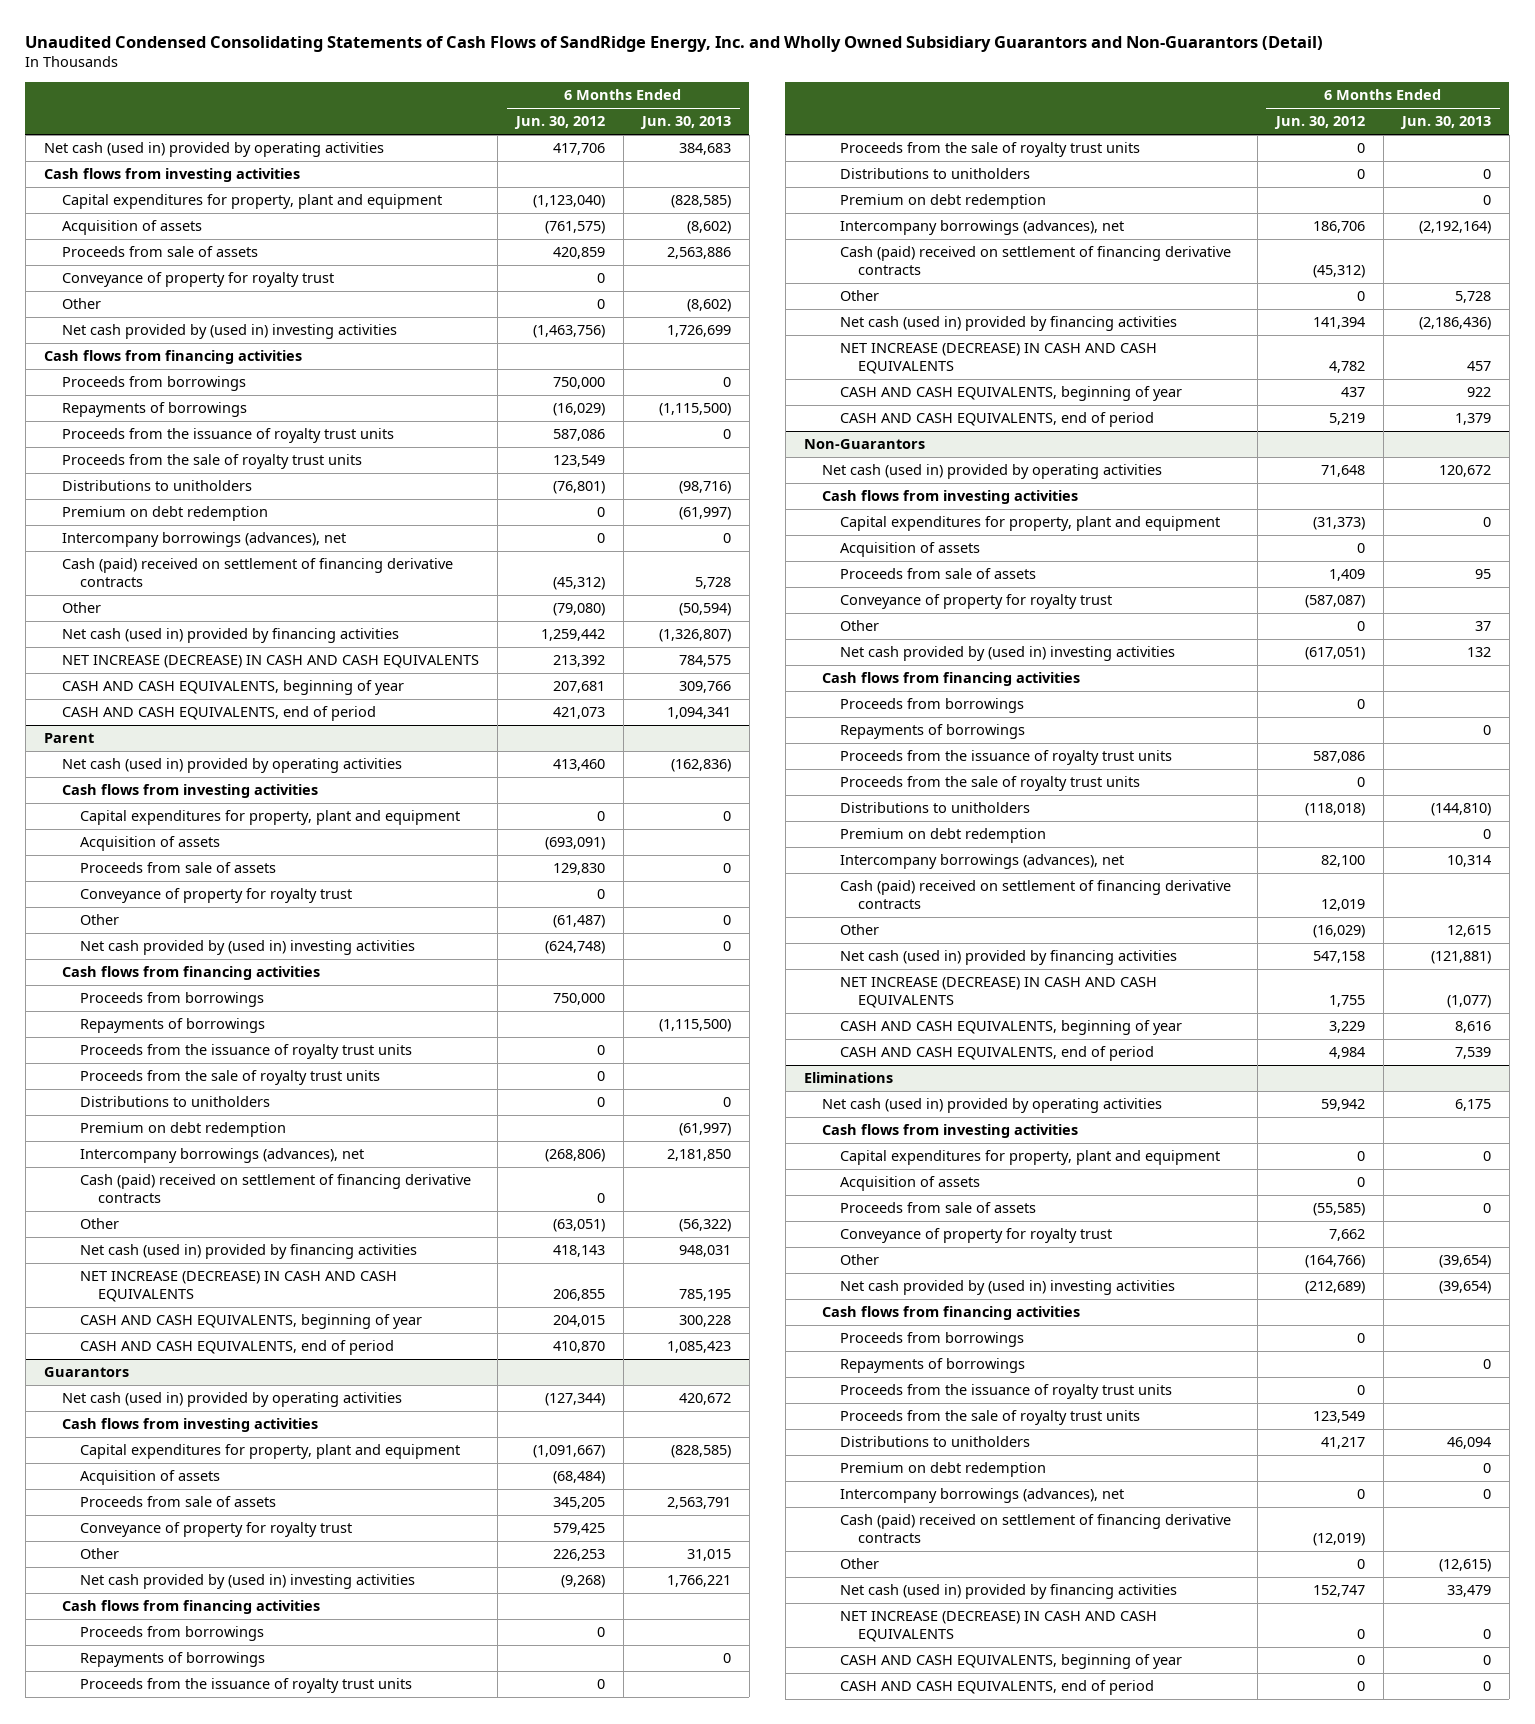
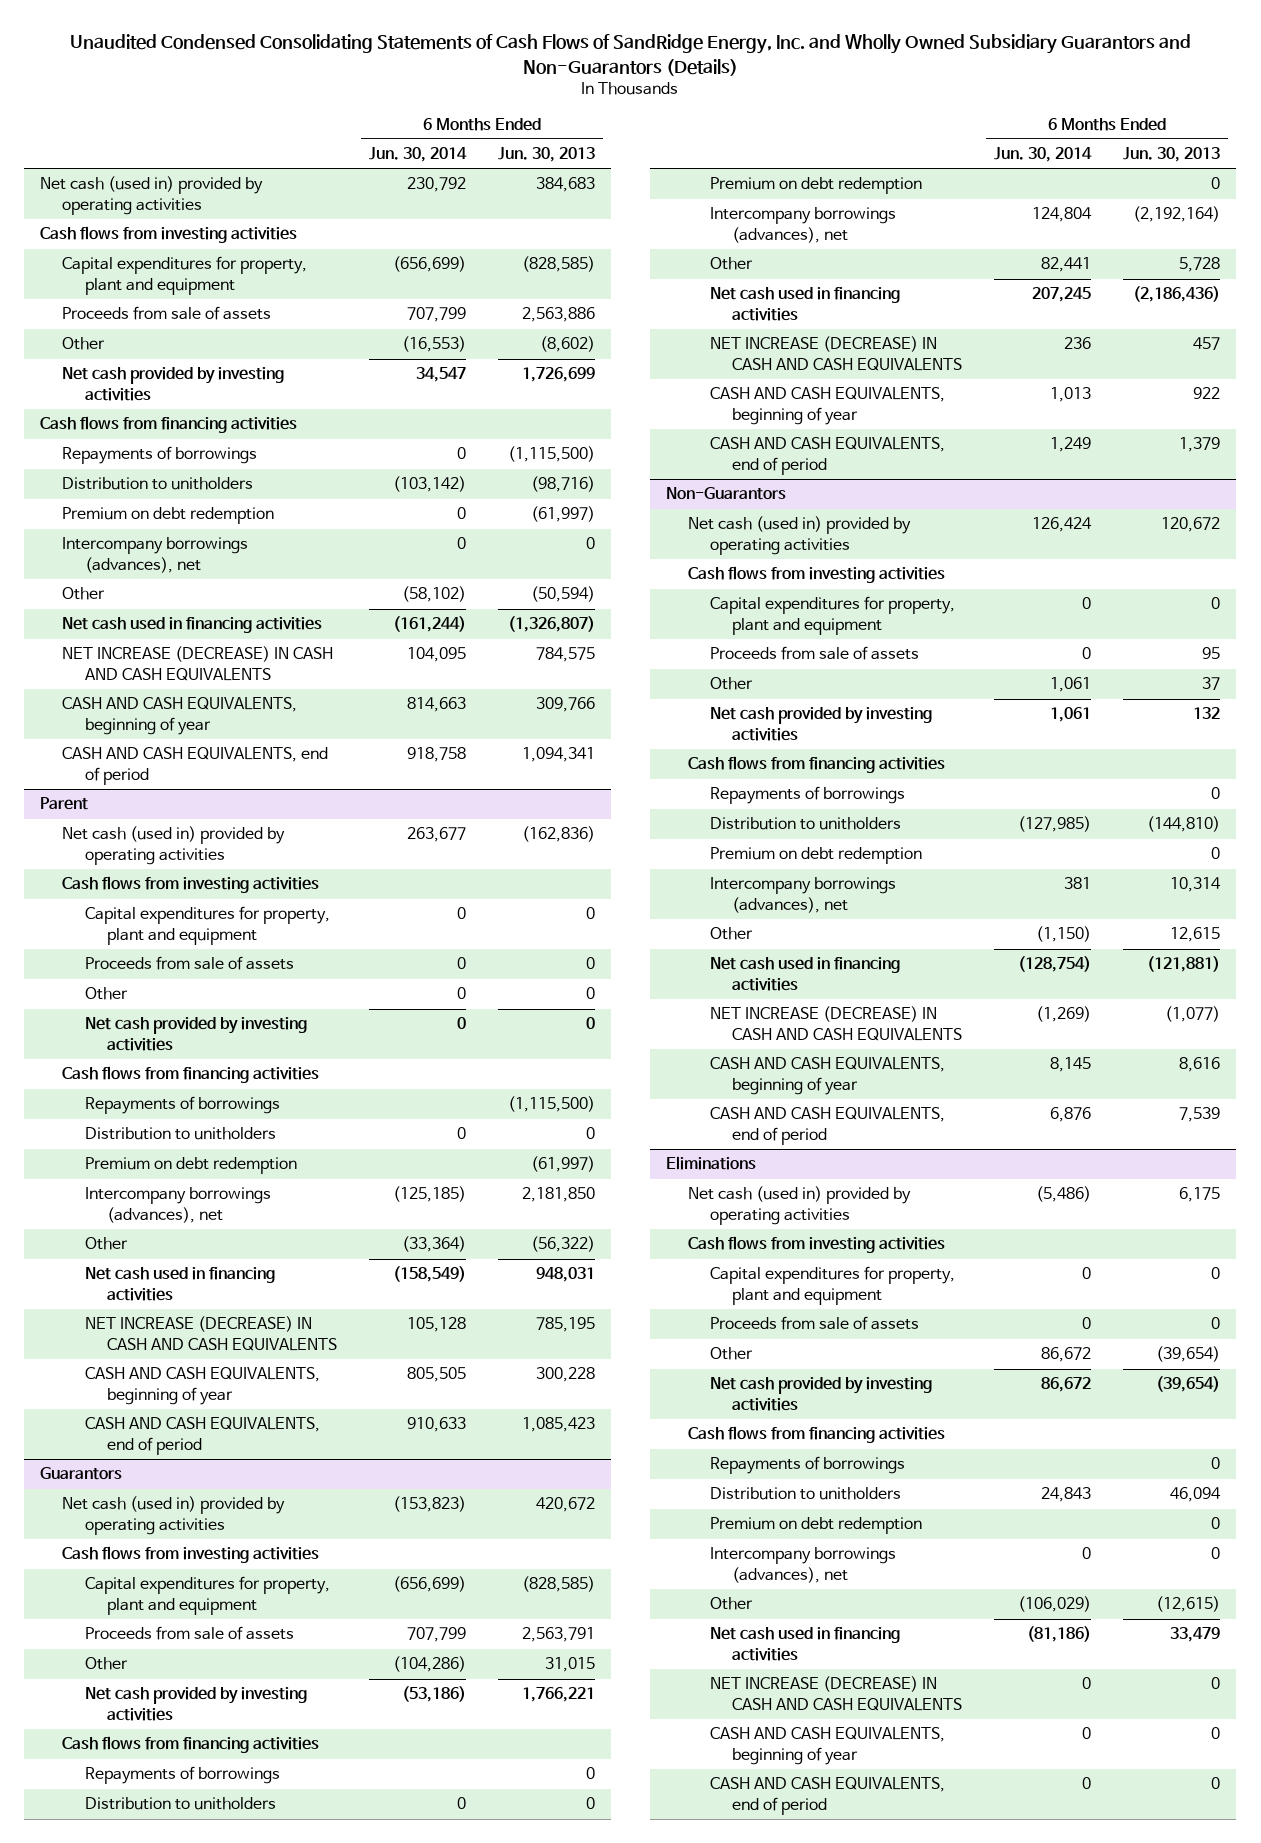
[25,35,1324,52] Unaudited Condensed Consolidating Statements of Cash Flows of SandRidge Energy, Inc. and Wholly Owned Subsidiary Guarantors and Non-Guarantors (Detail) -> [70,34,1192,76] Unaudited Condensed Consolidating Statements of Cash Flows of SandRidge Energy, Inc. and Wholly Owned Subsidiary Guarantors and Non-Guarantors (Details)
[513,116,605,130] Jun. 30, 2012 -> none
none -> [368,147,467,163] Jun. 30, 2014
[61,220,202,236] Acquisition of assets -> none
[61,272,334,288] Conveyance of property for royalty trust -> none
[61,324,397,340] Net cash provided by (used in) investing activities -> [62,367,285,401] Net cash provided by investing activities
[61,376,246,392] Proceeds from borrowings -> none
[61,428,394,444] Proceeds from the issuance of royalty trust units -> none
[61,454,362,470] Proceeds from the sale of royalty trust units -> none
[61,480,252,492] Distributions to unitholders -> [62,477,254,491] Distribution to unitholders
[61,558,453,587] Cash (paid) received on settlement of financing derivative contracts -> none
[61,628,399,644] Net cash (used in) provided by financing activities -> [62,617,323,634] Net cash used in financing activities
[79,836,220,852] Acquisition of assets -> none
[79,888,352,904] Conveyance of property for royalty trust -> none
[79,940,415,956] Net cash provided by (used in) investing activities -> [84,1017,307,1051] Net cash provided by investing activities
[79,992,264,1008] Proceeds from borrowings -> none
[79,1044,412,1060] Proceeds from the issuance of royalty trust units -> none
[79,1070,380,1086] Proceeds from the sale of royalty trust units -> none
[79,1096,270,1108] Distributions to unitholders -> [84,1127,276,1141] Distribution to unitholders
[79,1174,471,1203] Cash (paid) received on settlement of financing derivative contracts -> none
[79,1244,417,1260] Net cash (used in) provided by financing activities -> [84,1267,275,1301] Net cash used in financing activities
[79,1470,220,1486] Acquisition of assets -> none
[79,1522,352,1538] Conveyance of property for royalty trust -> none
[79,1574,415,1590] Net cash provided by (used in) investing activities -> [84,1687,307,1721] Net cash provided by investing activities
[79,1626,264,1642] Proceeds from borrowings -> none
[79,1678,412,1694] Proceeds from the issuance of royalty trust units -> none
[839,142,1140,158] Proceeds from the sale of royalty trust units -> none
[839,168,1030,180] Distributions to unitholders -> [84,1797,276,1811] Distribution to unitholders
[839,246,1231,275] Cash (paid) received on settlement of financing derivative contracts -> none
[839,316,1177,332] Net cash (used in) provided by financing activities -> [710,287,901,321] Net cash used in financing activities
[839,542,980,558] Acquisition of assets -> none
[839,594,1112,610] Conveyance of property for royalty trust -> none
[839,646,1175,662] Net cash provided by (used in) investing activities -> [710,707,933,741] Net cash provided by investing activities
[839,698,1024,714] Proceeds from borrowings -> none
[839,750,1172,766] Proceeds from the issuance of royalty trust units -> none
[839,776,1140,792] Proceeds from the sale of royalty trust units -> none
[839,802,1030,814] Distributions to unitholders -> [710,817,902,831] Distribution to unitholders
[839,880,1231,909] Cash (paid) received on settlement of financing derivative contracts -> none
[839,950,1177,966] Net cash (used in) provided by financing activities -> [710,957,901,991] Net cash used in financing activities
[839,1176,980,1192] Acquisition of assets -> none
[839,1228,1112,1244] Conveyance of property for royalty trust -> none
[839,1280,1175,1296] Net cash provided by (used in) investing activities -> [710,1377,933,1411] Net cash provided by investing activities
[839,1332,1024,1348] Proceeds from borrowings -> none
[839,1384,1172,1400] Proceeds from the issuance of royalty trust units -> none
[839,1410,1140,1426] Proceeds from the sale of royalty trust units -> none
[839,1436,1030,1448] Distributions to unitholders -> [710,1487,902,1501] Distribution to unitholders
[839,1514,1231,1543] Cash (paid) received on settlement of financing derivative contracts -> none
[839,1584,1177,1600] Net cash (used in) provided by financing activities -> [710,1627,901,1661] Net cash used in financing activities

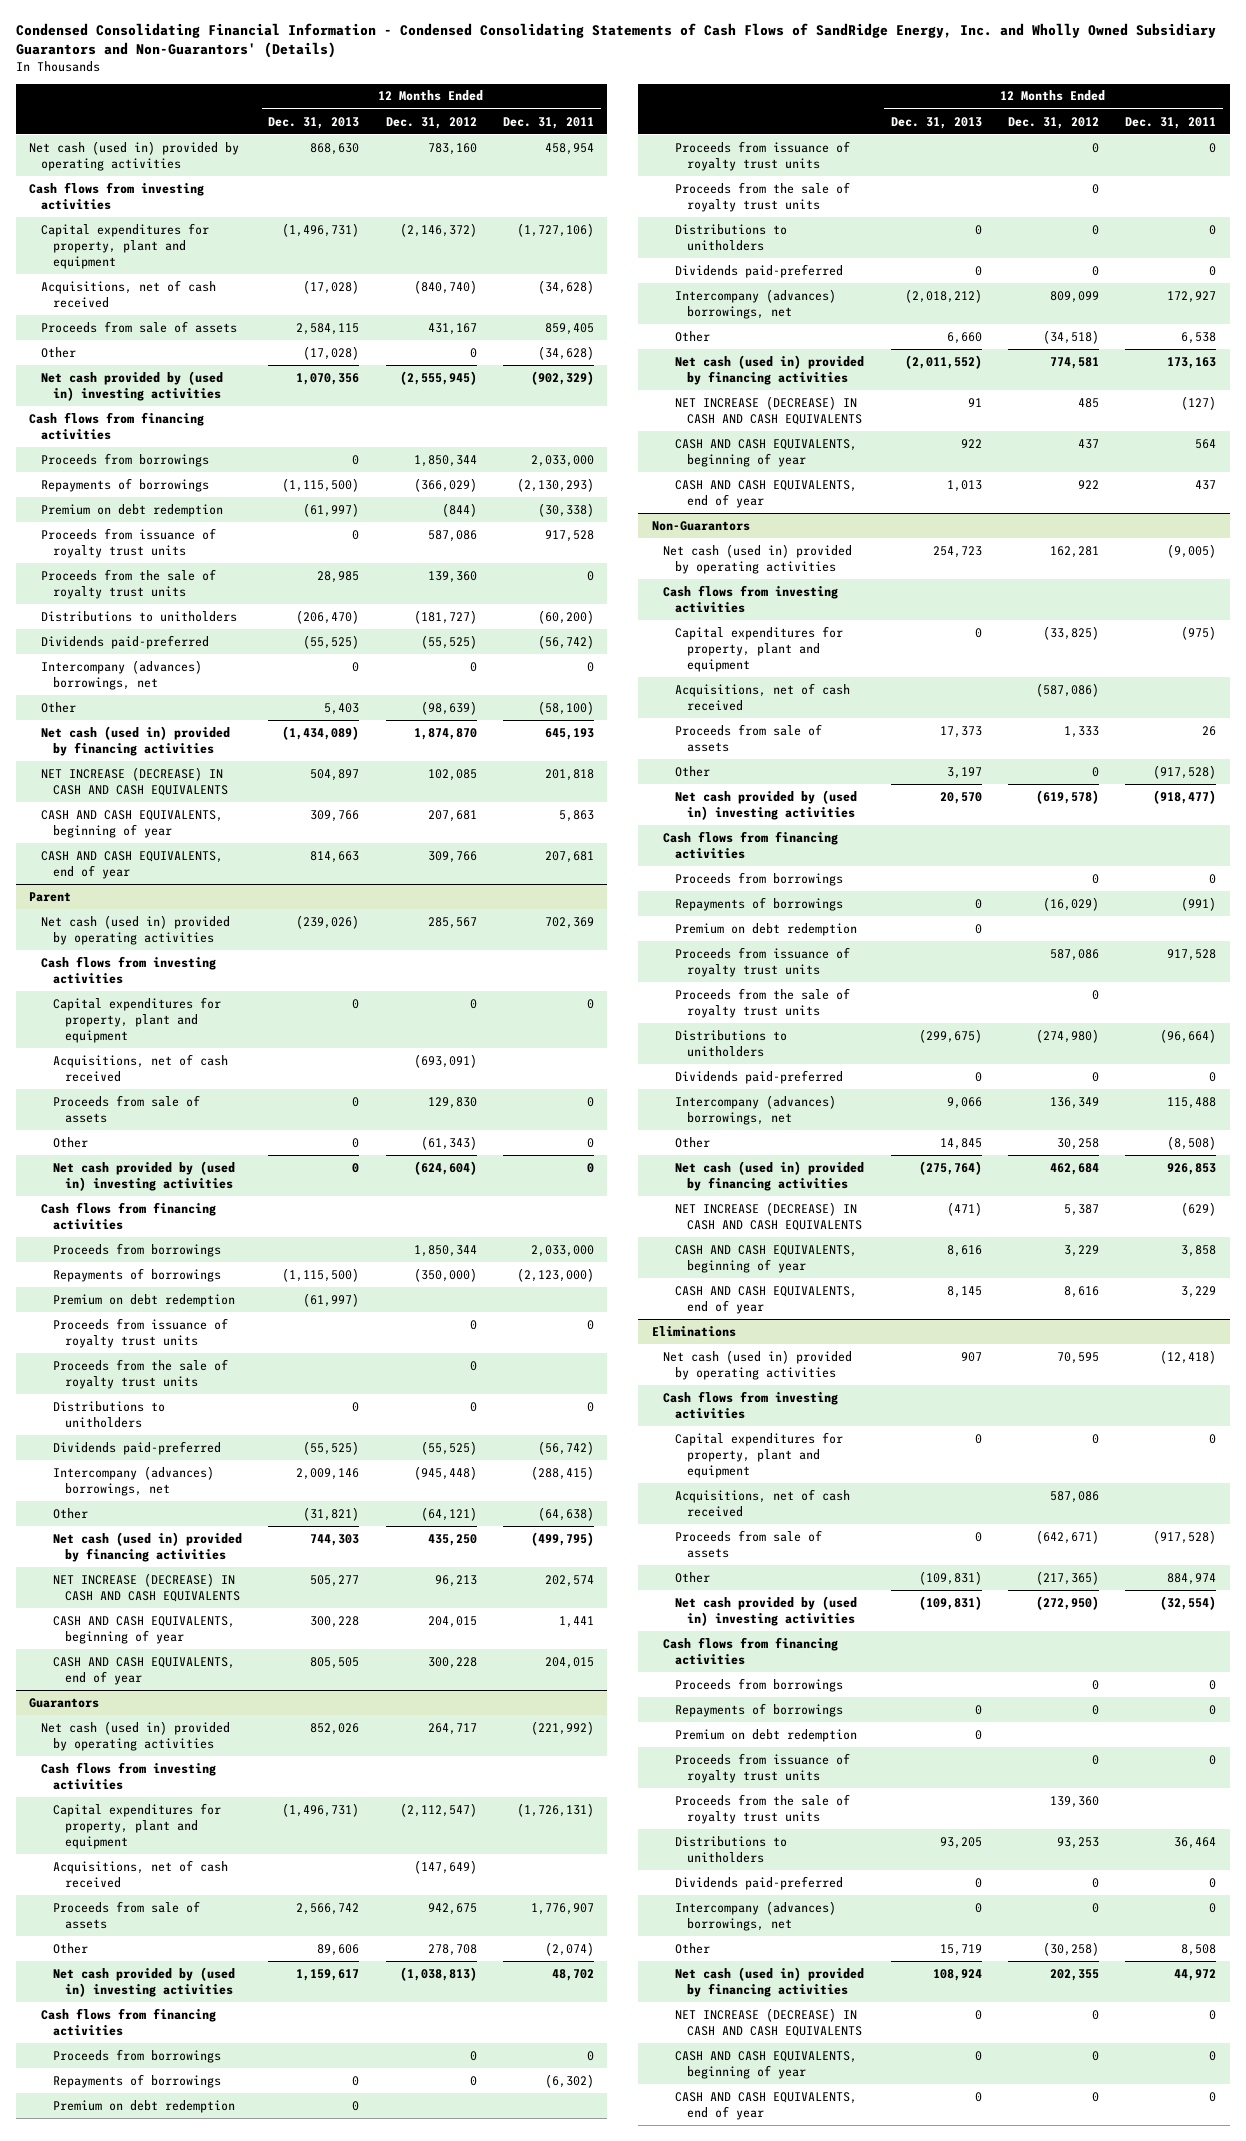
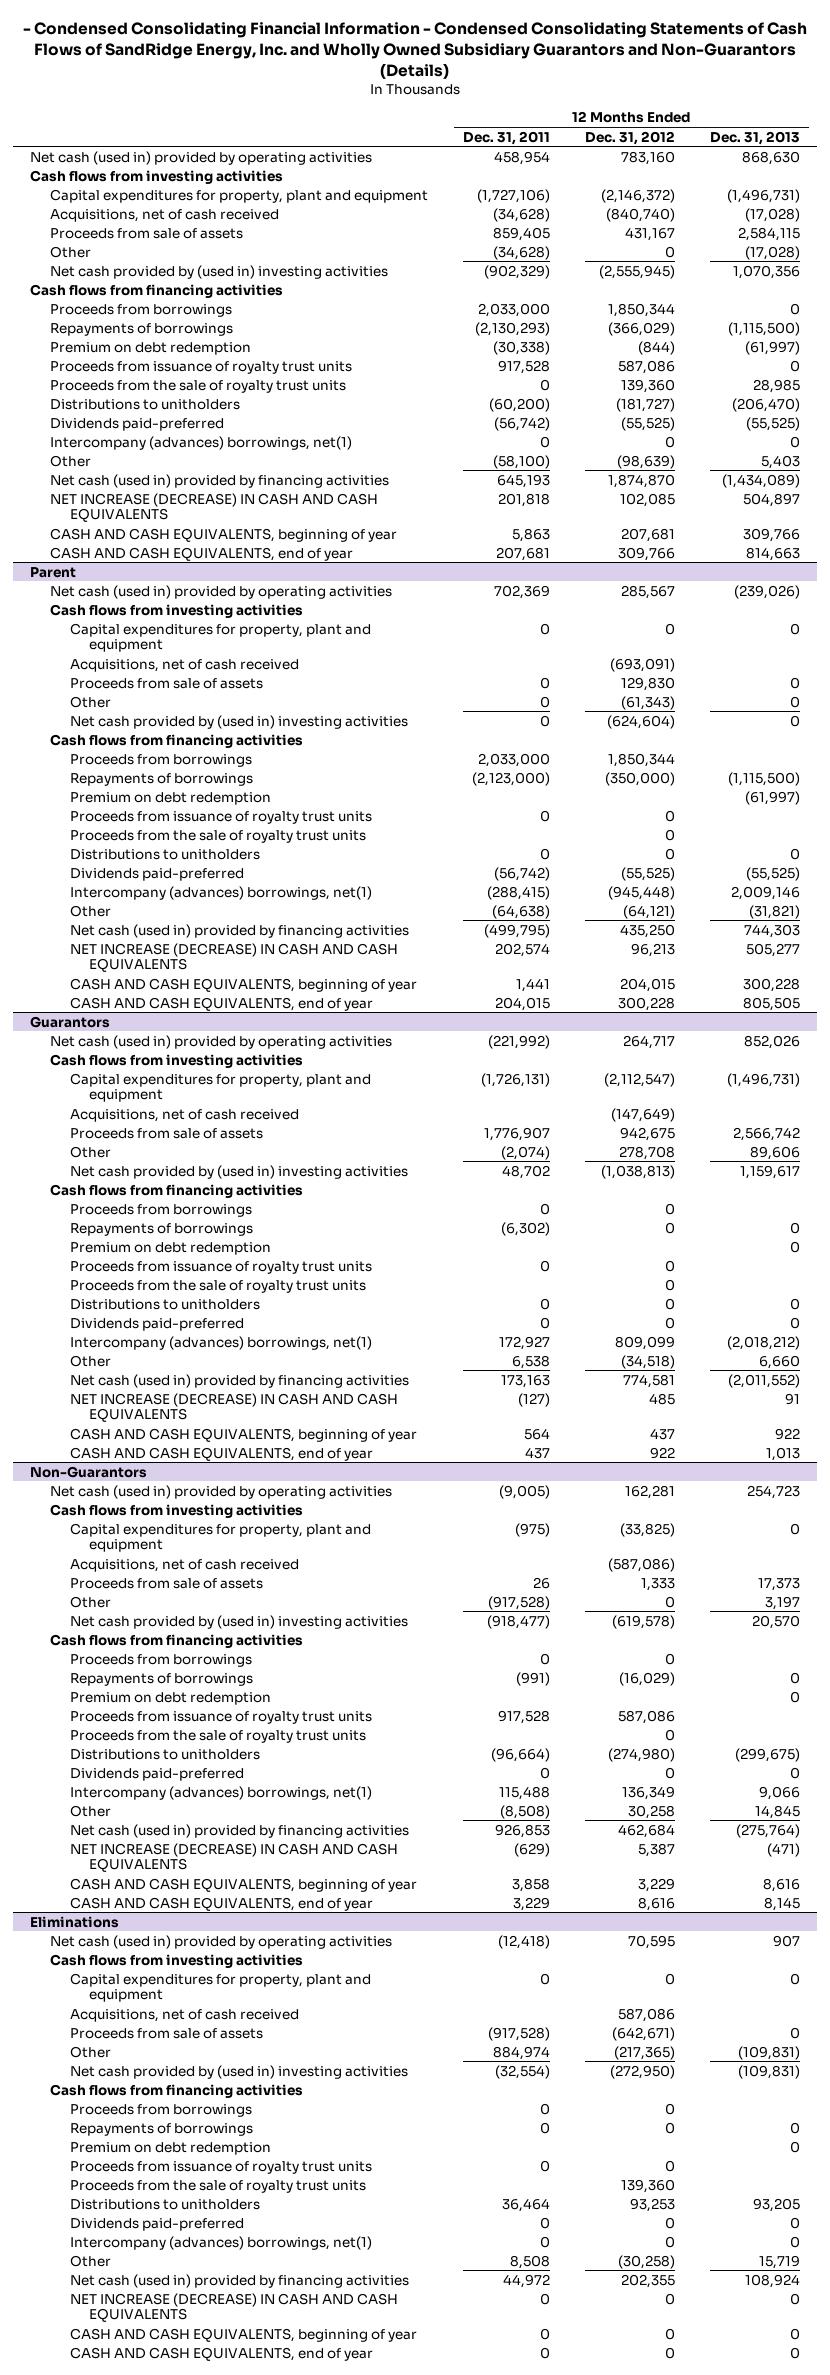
[16,23,1217,59] Condensed Consolidating Financial Information - Condensed Consolidating Statements of Cash Flows of SandRidge Energy, Inc. and Wholly Owned Subsidiary Guarantors and Non-Guarantors' (Details) -> [23,21,808,79] - Condensed Consolidating Financial Information - Condensed Consolidating Statements of Cash Flows of SandRidge Energy, Inc. and Wholly Owned Subsidiary Guarantors and Non-Guarantors (Details)
[41,659,203,690] Intercompany (advances) borrowings, net -> [50,435,353,450] Intercompany (advances) borrowings, net(1)
[52,1465,214,1496] Intercompany (advances) borrowings, net -> [69,885,372,900] Intercompany (advances) borrowings, net(1)
[675,288,837,319] Intercompany (advances) borrowings, net -> [69,1335,372,1350] Intercompany (advances) borrowings, net(1)
[675,1094,837,1125] Intercompany (advances) borrowings, net -> [69,1785,372,1800] Intercompany (advances) borrowings, net(1)
[675,1900,837,1931] Intercompany (advances) borrowings, net -> [69,2235,372,2250] Intercompany (advances) borrowings, net(1)

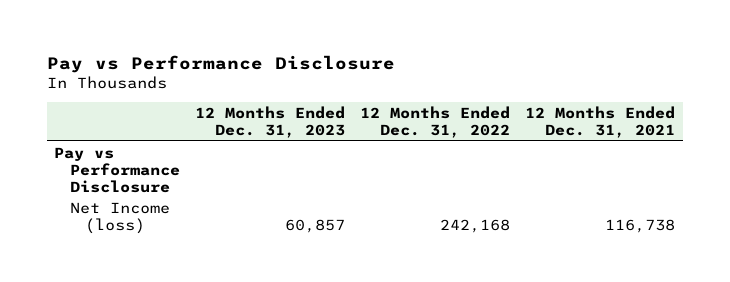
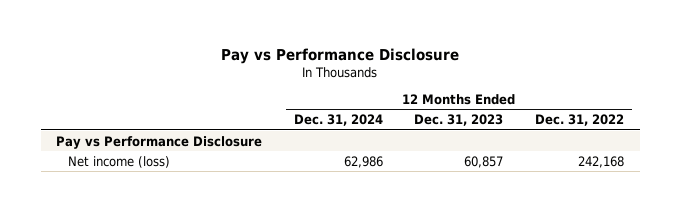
[525,105,676,139] 12 Months Ended Dec. 31, 2021 -> none
none -> [293,114,383,127] Dec. 31, 2024
[69,201,170,234] Net Income (loss) -> [67,155,170,168] Net income (loss)

